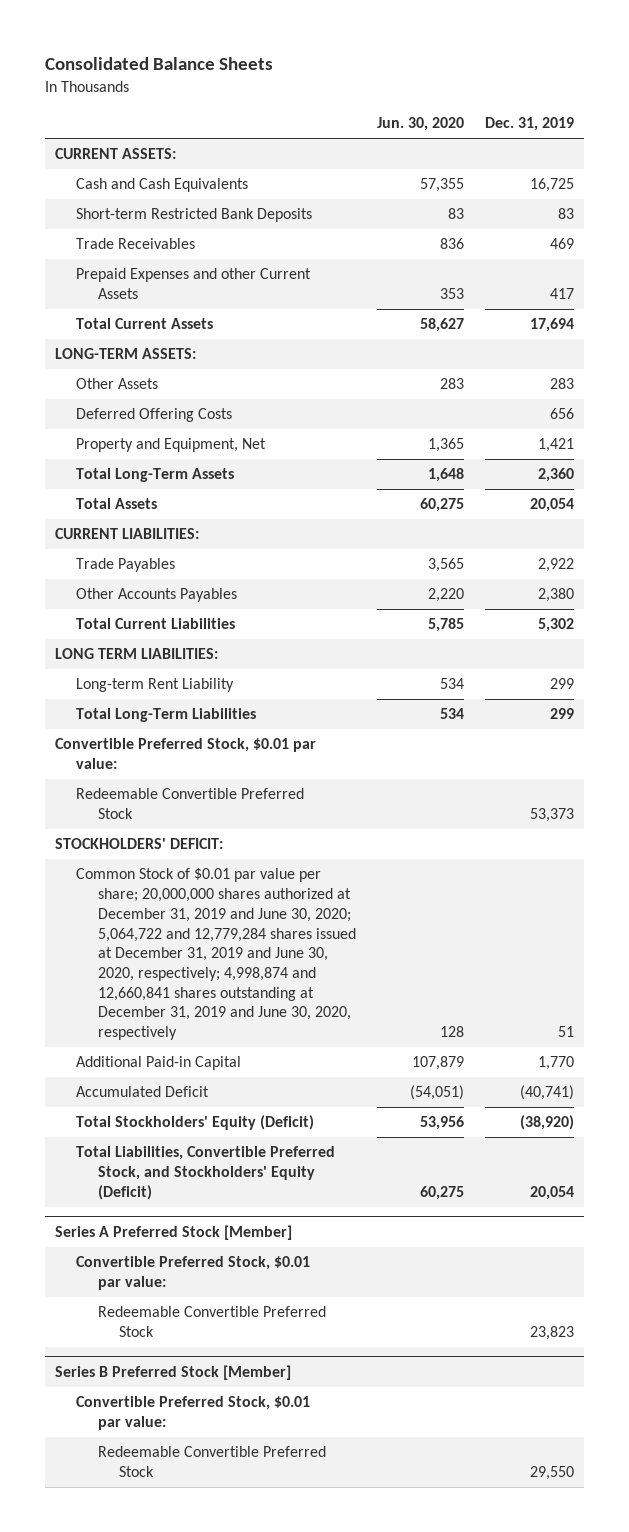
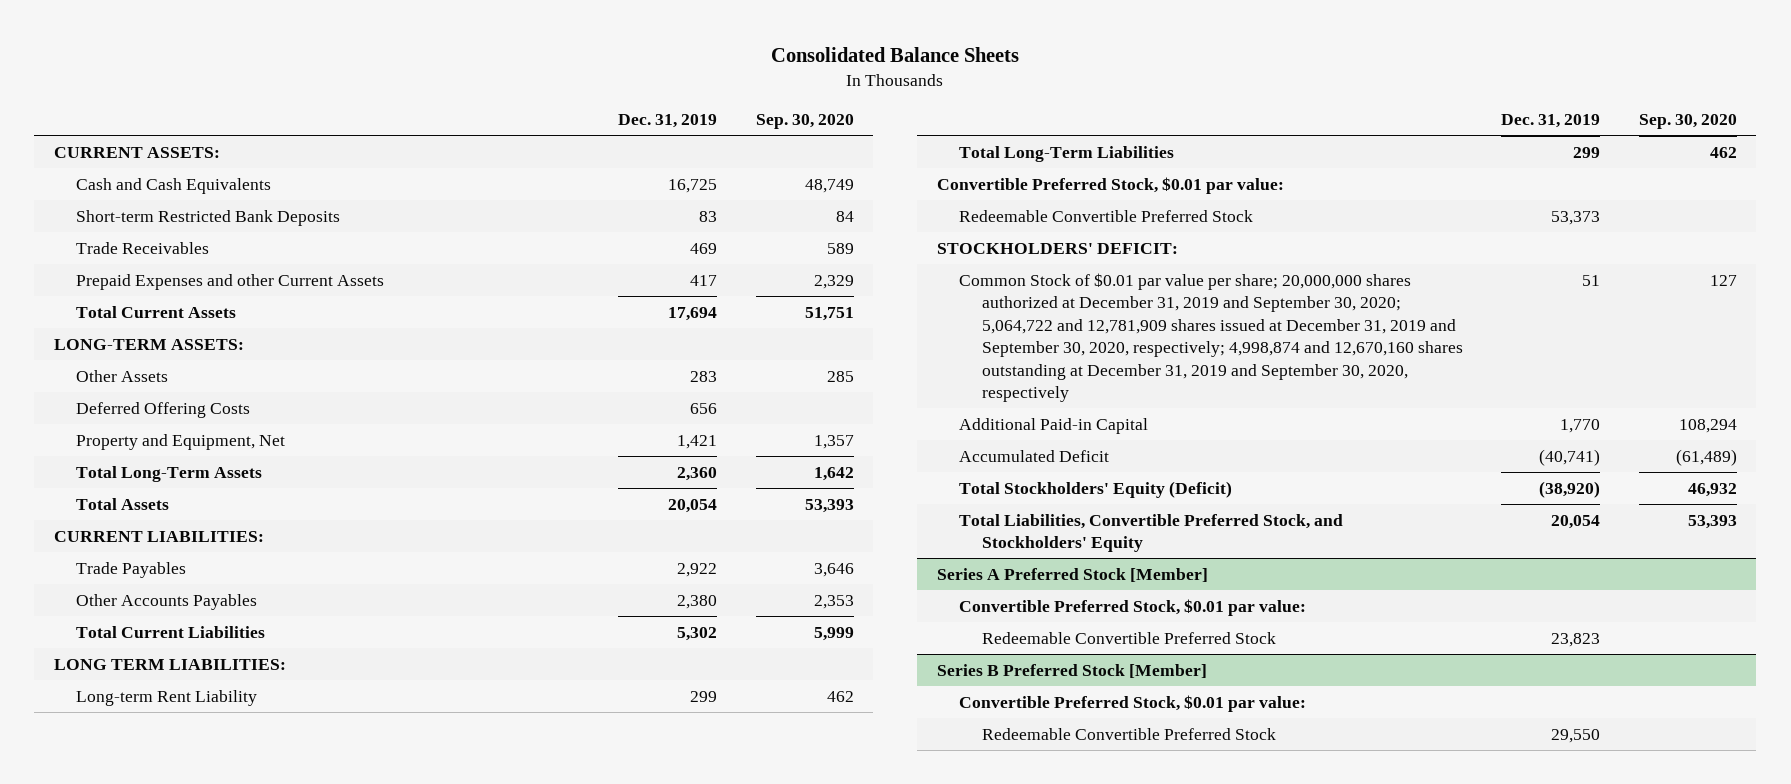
[376,117,464,132] Jun. 30, 2020 -> none
none -> [755,114,854,130] Sep. 30, 2020
[76,868,356,1041] Common Stock of $0.01 par value per share; 20,000,000 shares authorized at December 31, 2019 and June 30, 2020; 5,064,722 and 12,779,284 shares issued at December 31, 2019 and June 30, 2020, respectively; 4,998,874 and 12,660,841 shares outstanding at December 31, 2019 and June 30, 2020, respectively -> [959,272,1464,403] Common Stock of $0.01 par value per share; 20,000,000 shares authorized at December 31, 2019 and September 30, 2020; 5,064,722 and 12,781,909 shares issued at December 31, 2019 and September 30, 2020, respectively; 4,998,874 and 12,670,160 shares outstanding at December 31, 2019 and September 30, 2020, respectively
[76,1146,336,1200] Total Liabilities, Convertible Preferred Stock, and Stockholders' Equity (Deficit) -> [959,513,1344,553] Total Liabilities, Convertible Preferred Stock, and Stockholders' Equity

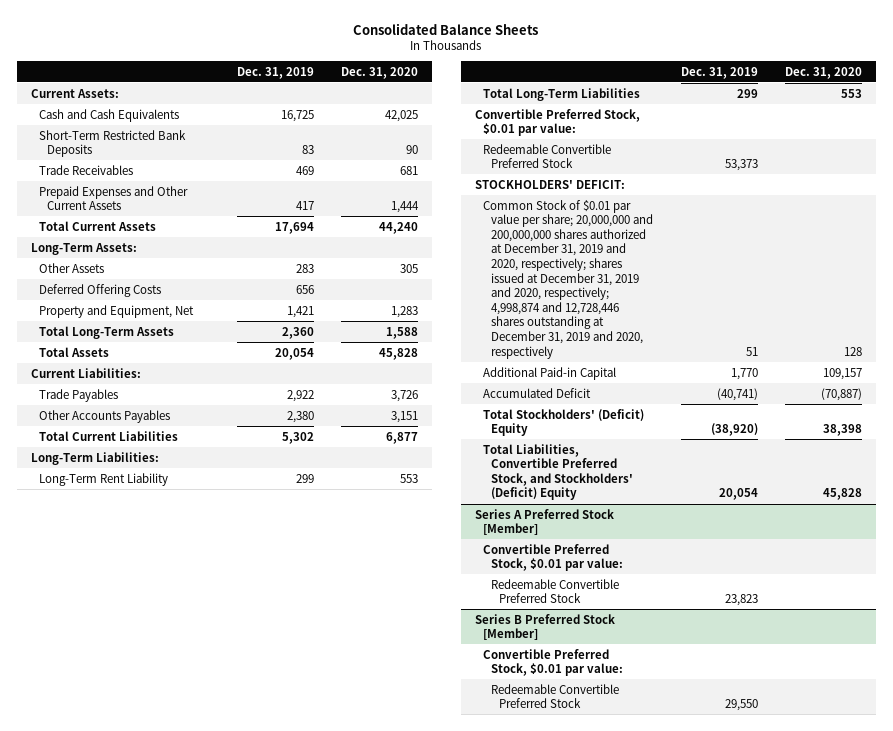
[755,114,854,130] Sep. 30, 2020 -> none
none -> [341,66,419,79] Dec. 31, 2020
[53,146,220,158] CURRENT ASSETS: -> [30,88,119,98] Current Assets:
[76,209,341,226] Short-term Restricted Bank Deposits -> [38,129,186,158] Short-Term Restricted Bank Deposits
[76,273,385,290] Prepaid Expenses and other Current Assets -> [38,185,188,211] Prepaid Expenses and Other Current Assets
[53,338,244,350] LONG-TERM ASSETS: -> [30,242,137,255] Long-Term Assets:
[53,530,264,542] CURRENT LIABILITIES: -> [30,367,141,378] Current Liabilities:
[53,658,286,670] LONG TERM LIABILITIES: -> [30,451,159,465] Long-Term Liabilities:
[76,689,258,706] Long-term Rent Liability -> [38,472,168,486] Long-Term Rent Liability
[959,272,1464,403] Common Stock of $0.01 par value per share; 20,000,000 shares authorized at December 31, 2019 and September 30, 2020; 5,064,722 and 12,781,909 shares issued at December 31, 2019 and September 30, 2020, respectively; 4,998,874 and 12,670,160 shares outstanding at December 31, 2019 and September 30, 2020, respectively -> [482,199,654,359] Common Stock of $0.01 par value per share; 20,000,000 and 200,000,000 shares authorized at December 31, 2019 and 2020, respectively; shares issued at December 31, 2019 and 2020, respectively; 4,998,874 and 12,728,446 shares outstanding at December 31, 2019 and 2020, respectively
[959,480,1233,498] Total Stockholders' Equity (Deficit) -> [482,408,644,437] Total Stockholders' (Deficit) Equity
[959,513,1344,553] Total Liabilities, Convertible Preferred Stock, and Stockholders' Equity -> [482,443,634,501] Total Liabilities, Convertible Preferred Stock, and Stockholders' (Deficit) Equity

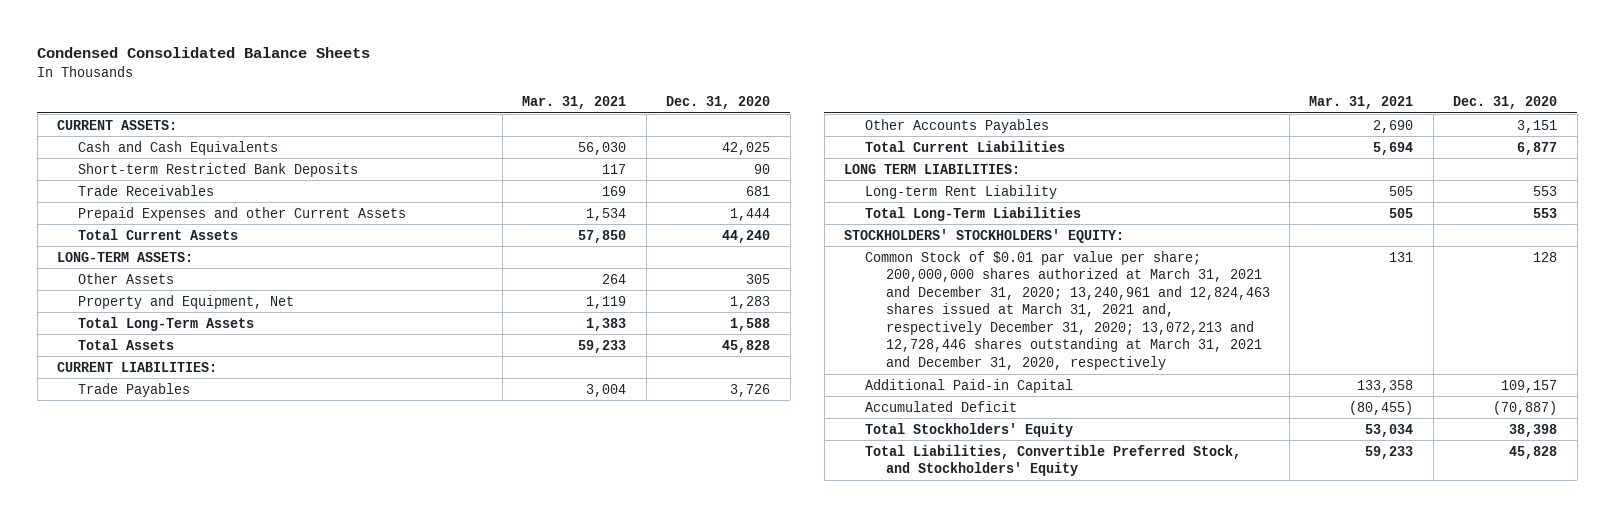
[353,22,539,35] Consolidated Balance Sheets -> [37,47,371,59] Condensed Consolidated Balance Sheets
[236,66,314,79] Dec. 31, 2019 -> none
none -> [522,95,627,109] Mar. 31, 2021
[30,88,119,98] Current Assets: -> [57,119,178,130] CURRENT ASSETS:
[38,129,186,158] Short-Term Restricted Bank Deposits -> [77,162,358,177] Short-term Restricted Bank Deposits
[38,185,188,211] Prepaid Expenses and Other Current Assets -> [77,206,406,221] Prepaid Expenses and other Current Assets
[30,242,137,255] Long-Term Assets: -> [57,251,194,262] LONG-TERM ASSETS:
[38,283,161,297] Deferred Offering Costs -> none
[30,367,141,378] Current Liabilities: -> [57,361,218,372] CURRENT LIABILITIES:
[30,451,159,465] Long-Term Liabilities: -> [844,163,1021,174] LONG TERM LIABILITIES:
[38,472,168,486] Long-Term Rent Liability -> [864,184,1057,199] Long-term Rent Liability
[474,108,640,137] Convertible Preferred Stock, $0.01 par value: -> none
[482,143,611,169] Redeemable Convertible Preferred Stock -> none
[474,179,625,189] STOCKHOLDERS' DEFICIT: -> [844,228,1125,243] STOCKHOLDERS' STOCKHOLDERS' EQUITY:
[482,199,654,359] Common Stock of $0.01 par value per share; 20,000,000 and 200,000,000 shares authorized at December 31, 2019 and 2020, respectively; shares issued at December 31, 2019 and 2020, respectively; 4,998,874 and 12,728,446 shares outstanding at December 31, 2019 and 2020, respectively -> [864,250,1270,370] Common Stock of $0.01 par value per share; 200,000,000 shares authorized at March 31, 2021 and December 31, 2020; 13,240,961 and 12,824,463 shares issued at March 31, 2021 and, respectively December 31, 2020; 13,072,213 and 12,728,446 shares outstanding at March 31, 2021 and December 31, 2020, respectively
[474,508,614,536] Series A Preferred Stock [Member] -> none
[482,543,624,572] Convertible Preferred Stock, $0.01 par value: -> none
[491,578,620,604] Redeemable Convertible Preferred Stock -> none
[474,613,615,641] Series B Preferred Stock [Member] -> none
[482,648,624,677] Convertible Preferred Stock, $0.01 par value: -> none
[491,683,620,709] Redeemable Convertible Preferred Stock -> none
[482,408,644,437] Total Stockholders' (Deficit) Equity -> [864,422,1073,437] Total Stockholders' Equity
[482,443,634,501] Total Liabilities, Convertible Preferred Stock, and Stockholders' (Deficit) Equity -> [864,444,1241,477] Total Liabilities, Convertible Preferred Stock, and Stockholders' Equity

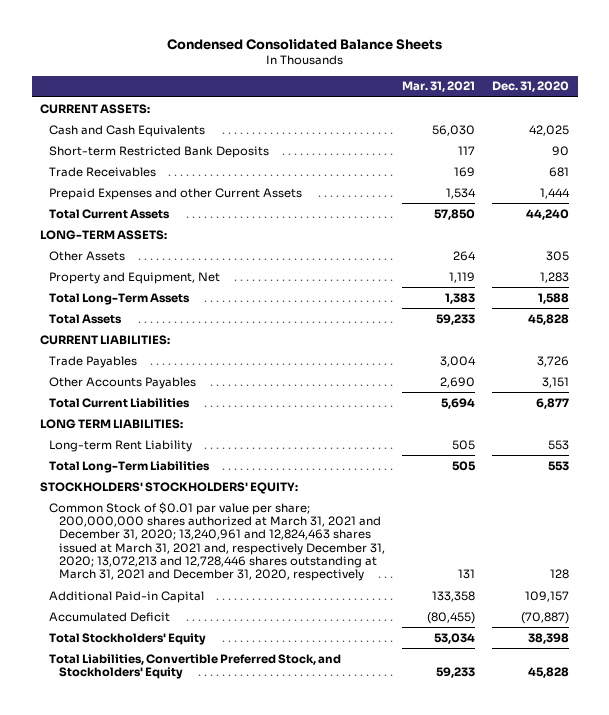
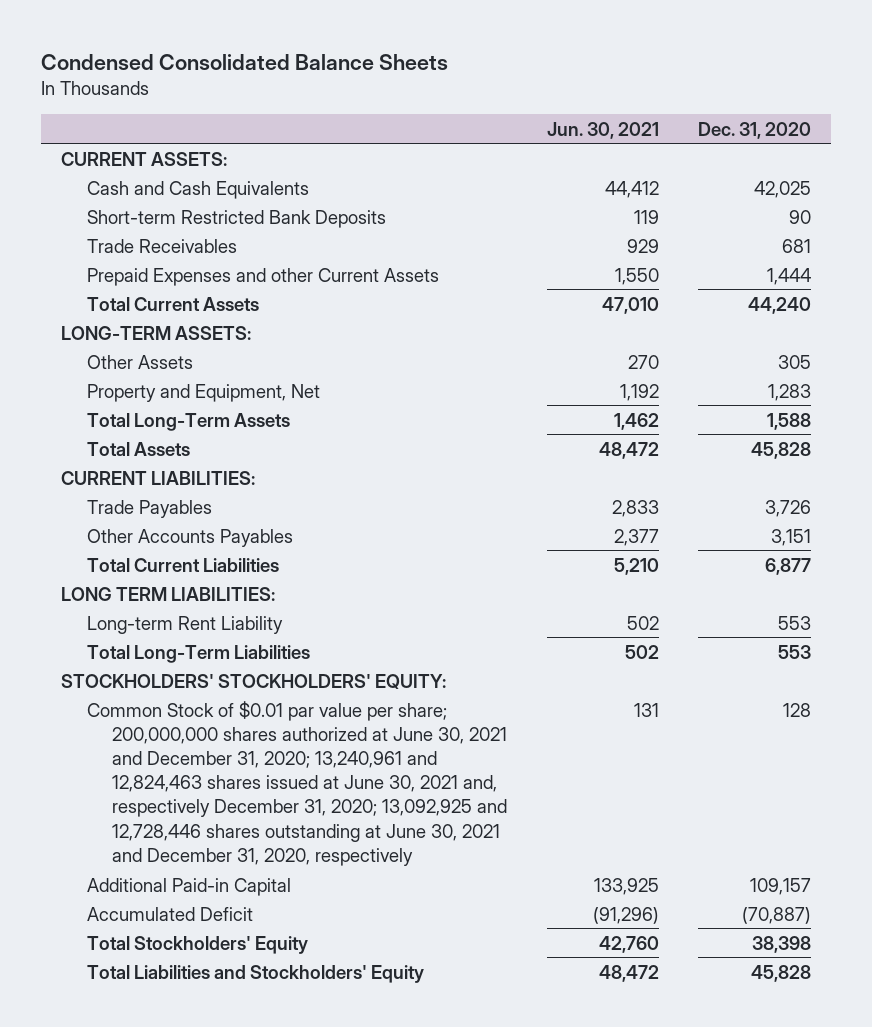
[401,81,475,93] Mar. 31, 2021 -> none
none -> [546,121,659,139] Jun. 30, 2021
[49,501,385,582] Common Stock of $0.01 par value per share; 200,000,000 shares authorized at March 31, 2021 and December 31, 2020; 13,240,961 and 12,824,463 shares issued at March 31, 2021 and, respectively December 31, 2020; 13,072,213 and 12,728,446 shares outstanding at March 31, 2021 and December 31, 2020, respectively -> [86,700,508,866] Common Stock of $0.01 par value per share; 200,000,000 shares authorized at June 30, 2021 and December 31, 2020; 13,240,961 and 12,824,463 shares issued at June 30, 2021 and, respectively December 31, 2020; 13,092,925 and 12,728,446 shares outstanding at June 30, 2021 and December 31, 2020, respectively
[49,653,342,680] Total Liabilities, Convertible Preferred Stock, and Stockholders' Equity -> [86,964,424,983] Total Liabilities and Stockholders' Equity

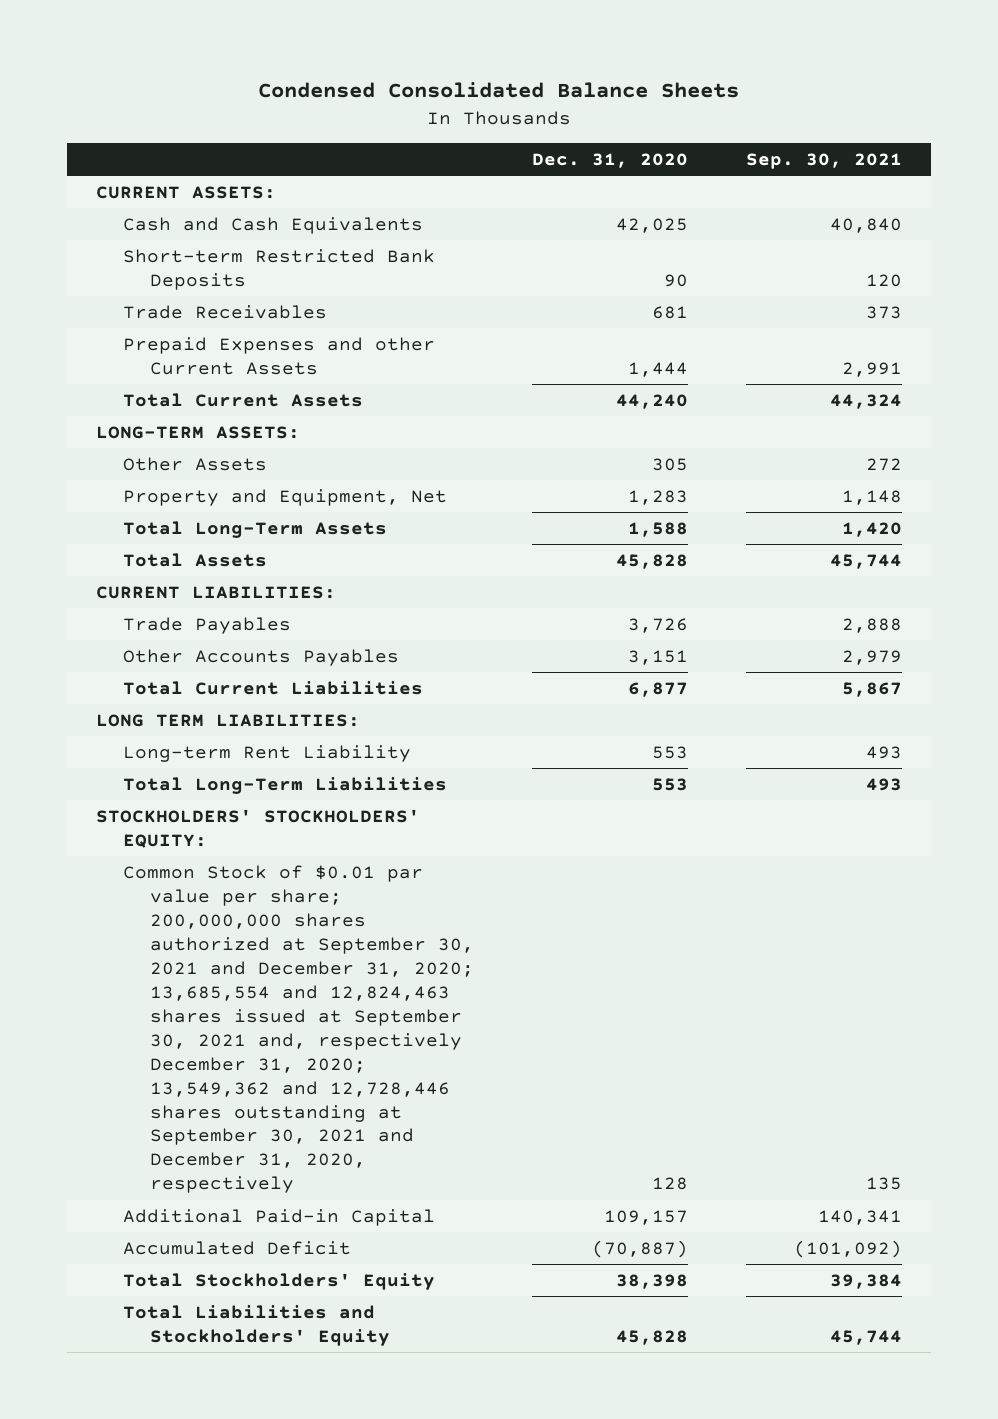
[546,121,659,139] Jun. 30, 2021 -> none
none -> [745,152,902,169] Sep. 30, 2021
[86,700,508,866] Common Stock of $0.01 par value per share; 200,000,000 shares authorized at June 30, 2021 and December 31, 2020; 13,240,961 and 12,824,463 shares issued at June 30, 2021 and, respectively December 31, 2020; 13,092,925 and 12,728,446 shares outstanding at June 30, 2021 and December 31, 2020, respectively -> [122,864,474,1194] Common Stock of $0.01 par value per share; 200,000,000 shares authorized at September 30, 2021 and December 31, 2020; 13,685,554 and 12,824,463 shares issued at September 30, 2021 and, respectively December 31, 2020; 13,549,362 and 12,728,446 shares outstanding at September 30, 2021 and December 31, 2020, respectively

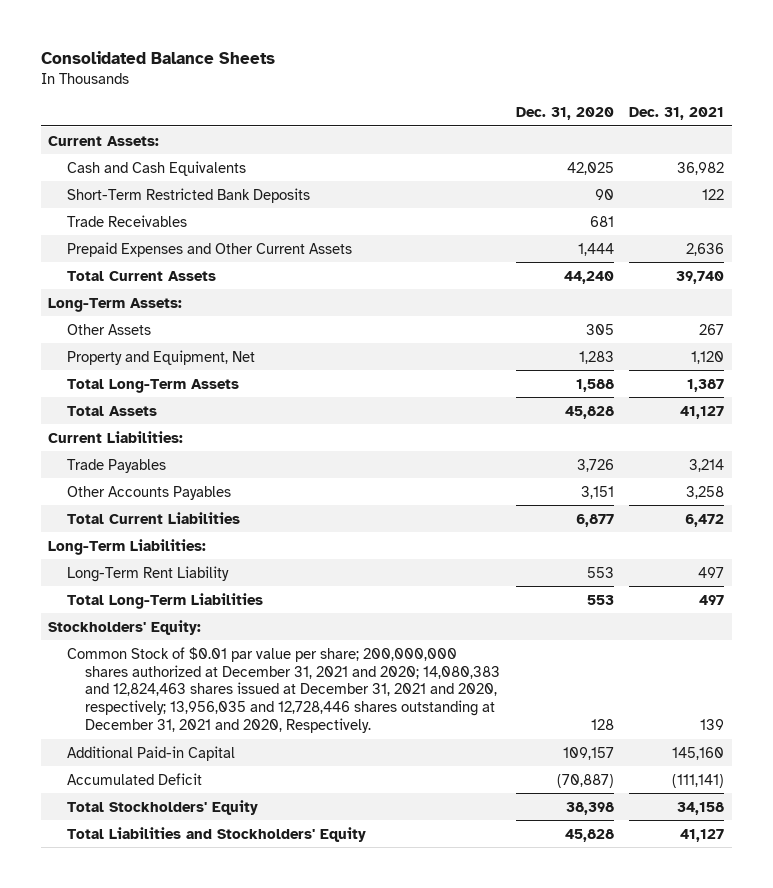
[257,82,739,99] Condensed Consolidated Balance Sheets -> [40,50,275,64] Consolidated Balance Sheets
[745,152,902,169] Sep. 30, 2021 -> none
none -> [629,107,725,121] Dec. 31, 2021
[96,185,277,199] CURRENT ASSETS: -> [48,135,160,146] Current Assets:
[122,248,435,290] Short-term Restricted Bank Deposits -> [66,187,310,203] Short-Term Restricted Bank Deposits
[122,336,435,375] Prepaid Expenses and other Current Assets -> [66,241,352,257] Prepaid Expenses and Other Current Assets
[96,425,301,439] LONG-TERM ASSETS: -> [48,297,183,312] Long-Term Assets:
[96,585,337,599] CURRENT LIABILITIES: -> [48,430,184,443] Current Liabilities:
[96,713,361,727] LONG TERM LIABILITIES: -> [48,538,207,555] Long-Term Liabilities:
[122,744,411,762] Long-term Rent Liability -> [66,565,229,582] Long-Term Rent Liability
[96,808,421,848] STOCKHOLDERS' STOCKHOLDERS' EQUITY: -> [48,619,202,635] Stockholders' Equity:
[122,864,474,1194] Common Stock of $0.01 par value per share; 200,000,000 shares authorized at September 30, 2021 and December 31, 2020; 13,685,554 and 12,824,463 shares issued at September 30, 2021 and, respectively December 31, 2020; 13,549,362 and 12,728,446 shares outstanding at September 30, 2021 and December 31, 2020, respectively -> [66,646,500,734] Common Stock of $0.01 par value per share; 200,000,000 shares authorized at December 31, 2021 and 2020; 14,080,383 and 12,824,463 shares issued at December 31, 2021 and 2020, respectively; 13,956,035 and 12,728,446 shares outstanding at December 31, 2021 and 2020, Respectively.

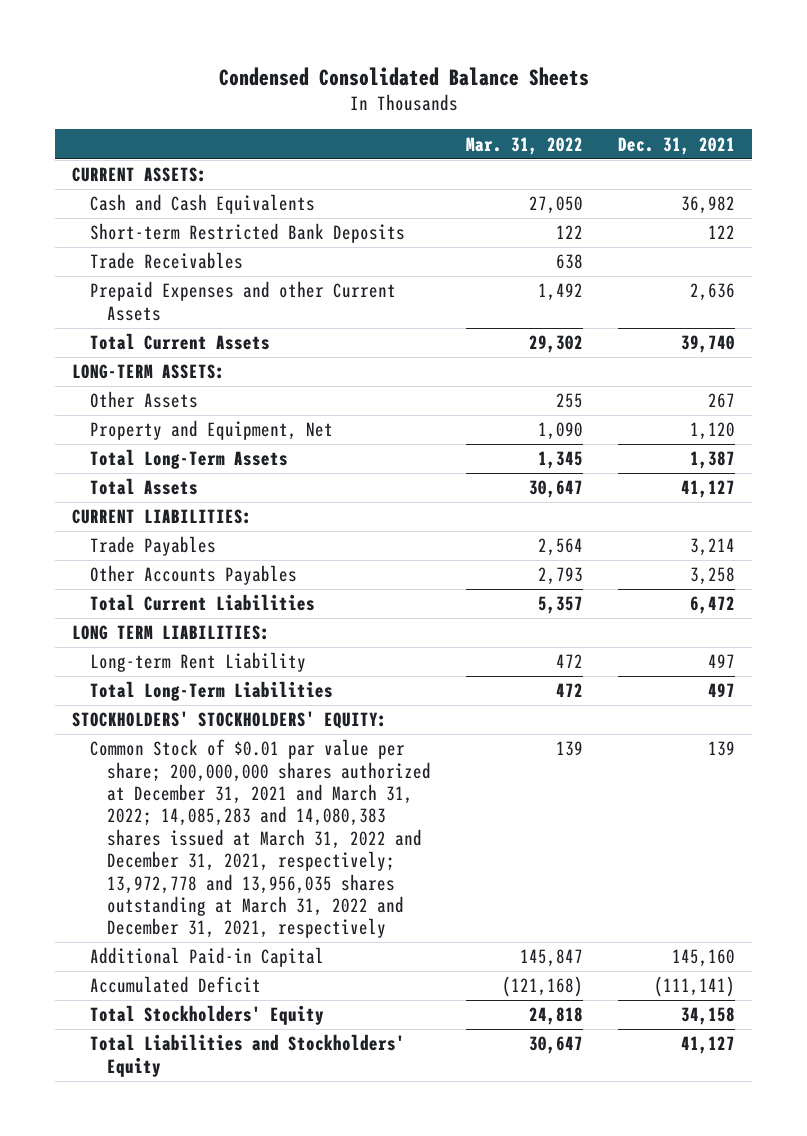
[40,50,275,64] Consolidated Balance Sheets -> [218,66,589,86] Condensed Consolidated Balance Sheets
[515,107,614,121] Dec. 31, 2020 -> none
none -> [465,136,583,155] Mar. 31, 2022
[48,135,160,146] Current Assets: -> [72,167,208,183] CURRENT ASSETS:
[66,187,310,203] Short-Term Restricted Bank Deposits -> [89,223,405,244] Short-term Restricted Bank Deposits
[66,241,352,257] Prepaid Expenses and Other Current Assets -> [89,281,396,321] Prepaid Expenses and other Current Assets
[48,297,183,312] Long-Term Assets: -> [72,364,226,380] LONG-TERM ASSETS:
[48,430,184,443] Current Liabilities: -> [72,509,253,525] CURRENT LIABILITIES:
[48,538,207,555] Long-Term Liabilities: -> [72,625,271,641] LONG TERM LIABILITIES:
[66,565,229,582] Long-Term Rent Liability -> [89,652,306,673] Long-term Rent Liability
[48,619,202,635] Stockholders' Equity: -> [72,711,388,730] STOCKHOLDERS' STOCKHOLDERS' EQUITY:
[66,646,500,734] Common Stock of $0.01 par value per share; 200,000,000 shares authorized at December 31, 2021 and 2020; 14,080,383 and 12,824,463 shares issued at December 31, 2021 and 2020, respectively; 13,956,035 and 12,728,446 shares outstanding at December 31, 2021 and 2020, Respectively. -> [89,739,431,939] Common Stock of $0.01 par value per share; 200,000,000 shares authorized at December 31, 2021 and March 31, 2022; 14,085,283 and 14,080,383 shares issued at March 31, 2022 and December 31, 2021, respectively; 13,972,778 and 13,956,035 shares outstanding at March 31, 2022 and December 31, 2021, respectively

